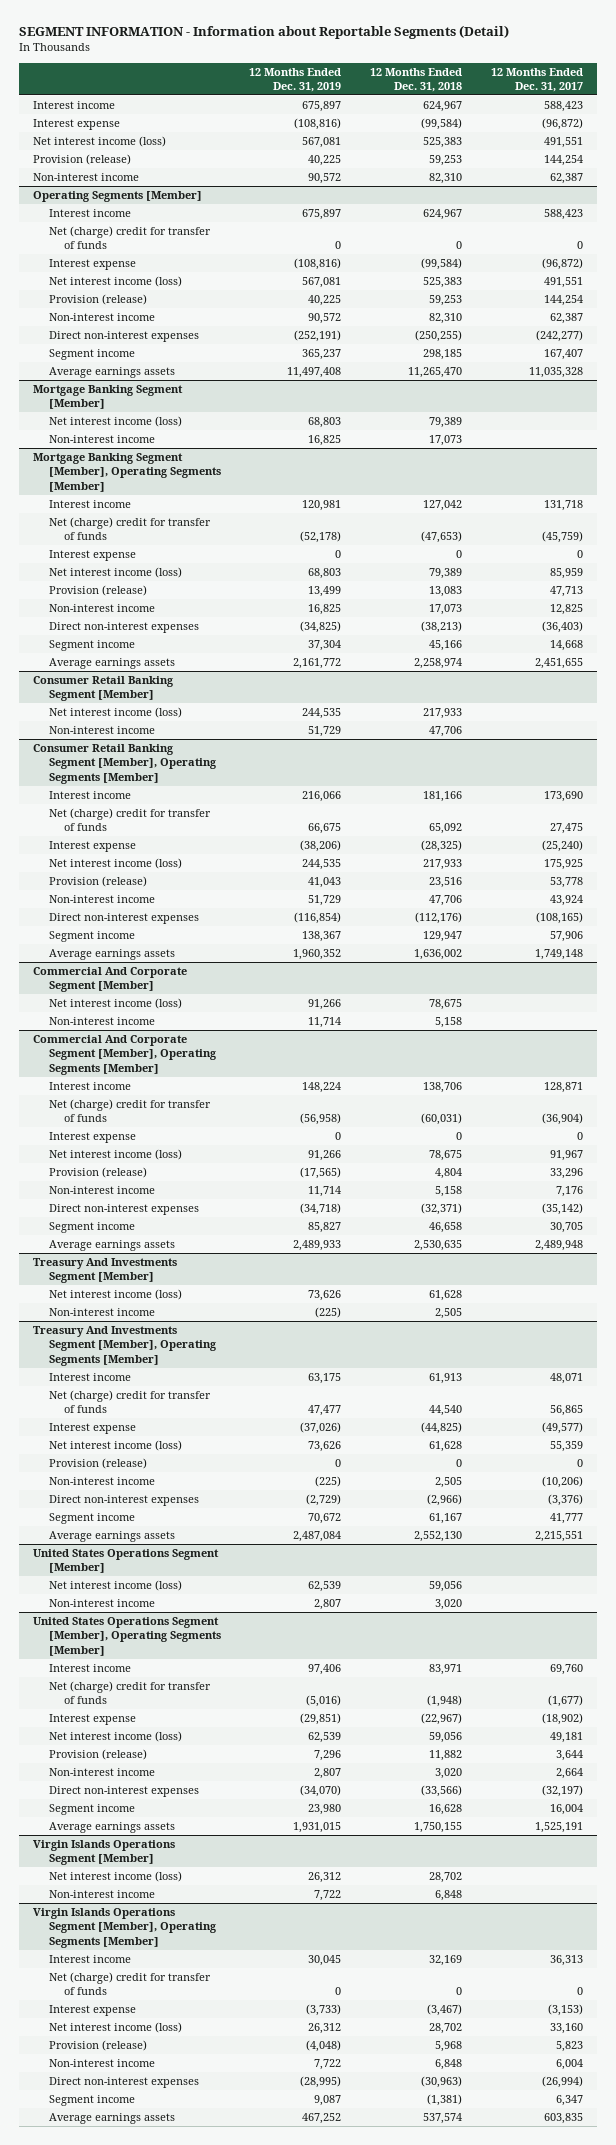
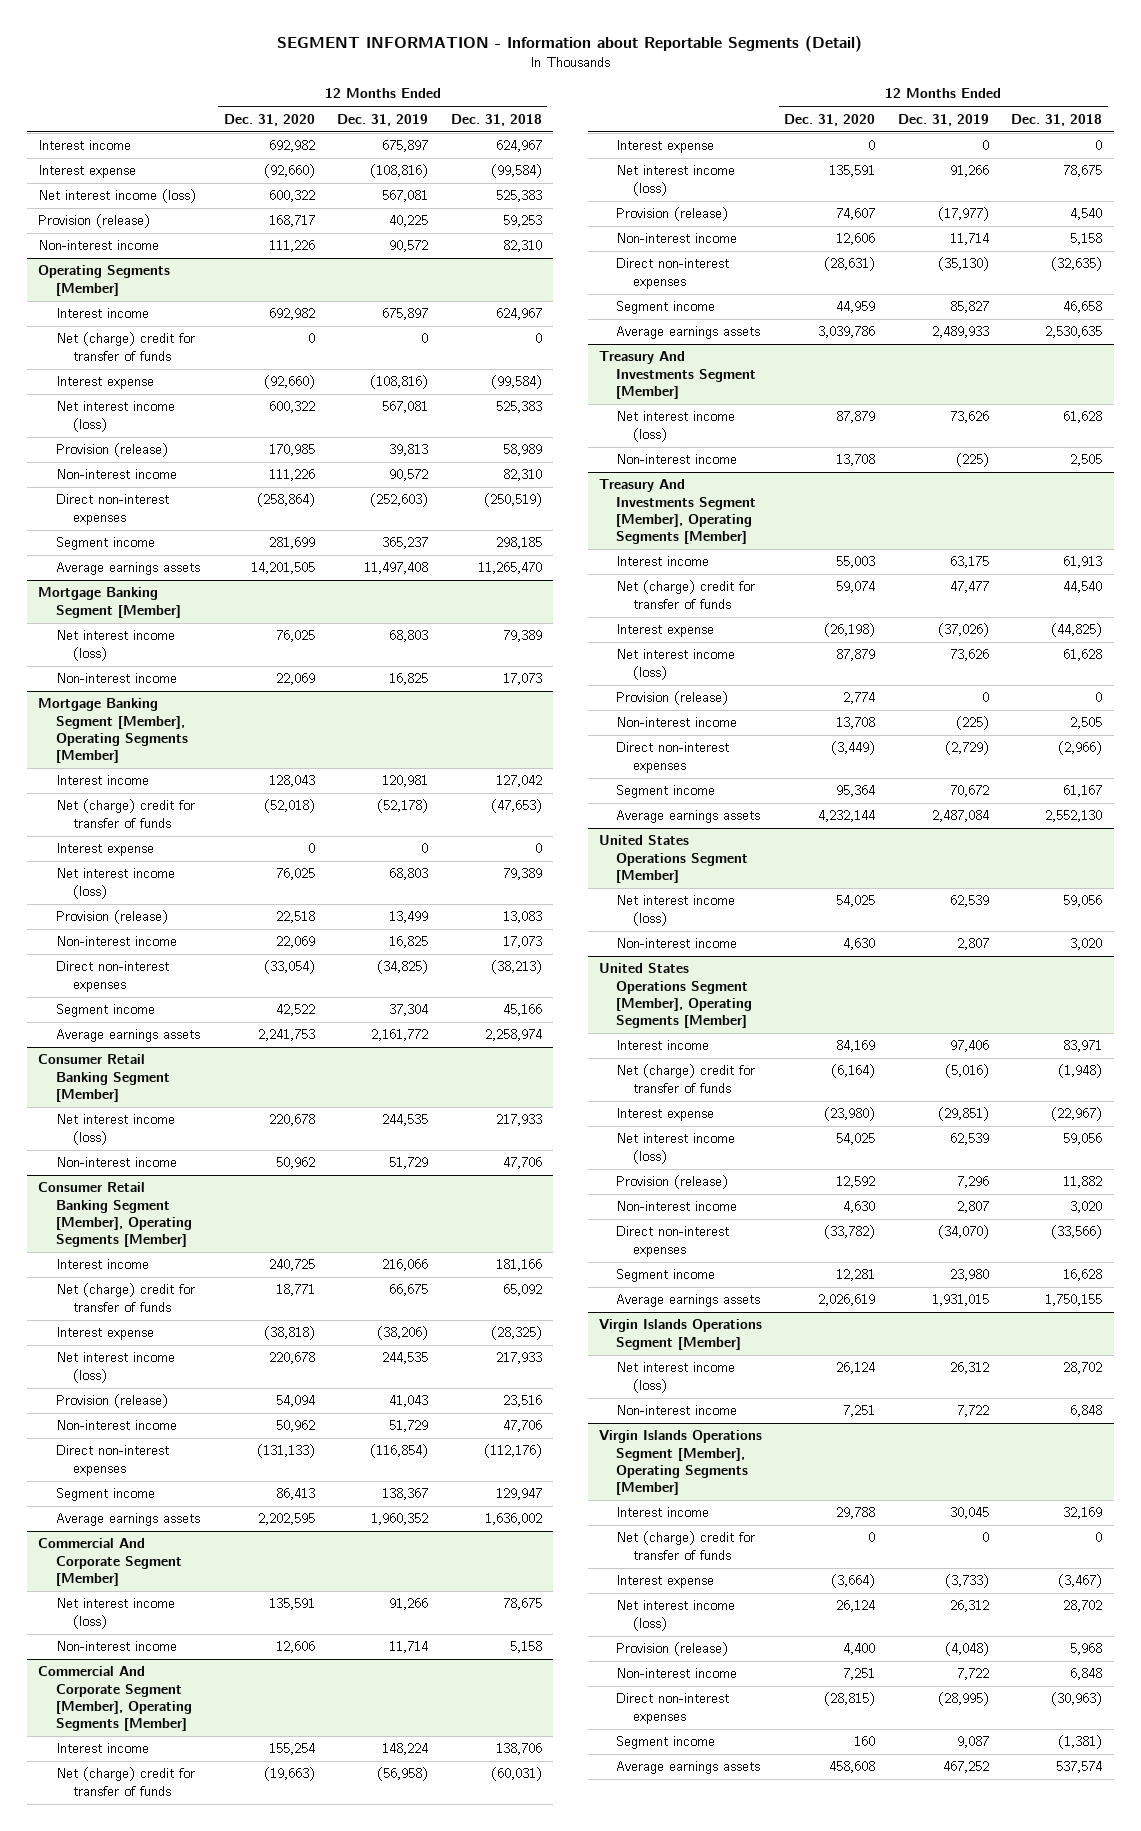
[490,67,583,92] 12 Months Ended Dec. 31, 2017 -> none
none -> [223,113,315,126] Dec. 31, 2020
[308,295,342,307] 40,225 -> [389,444,429,457] 39,813
[429,295,463,307] 59,253 -> [502,444,542,457] 58,989
[294,330,342,343] (252,191) -> [370,493,429,508] (252,603)
[415,330,463,343] (250,255) -> [483,493,542,508] (250,519)
[300,1167,342,1180] (17,565) -> [937,207,989,222] (17,977)
[435,1168,463,1180] 4,804 -> [1070,208,1103,221] 4,540
[300,1203,342,1216] (34,718) -> [937,257,989,272] (35,130)
[421,1203,463,1216] (32,371) -> [1051,257,1103,272] (32,635)

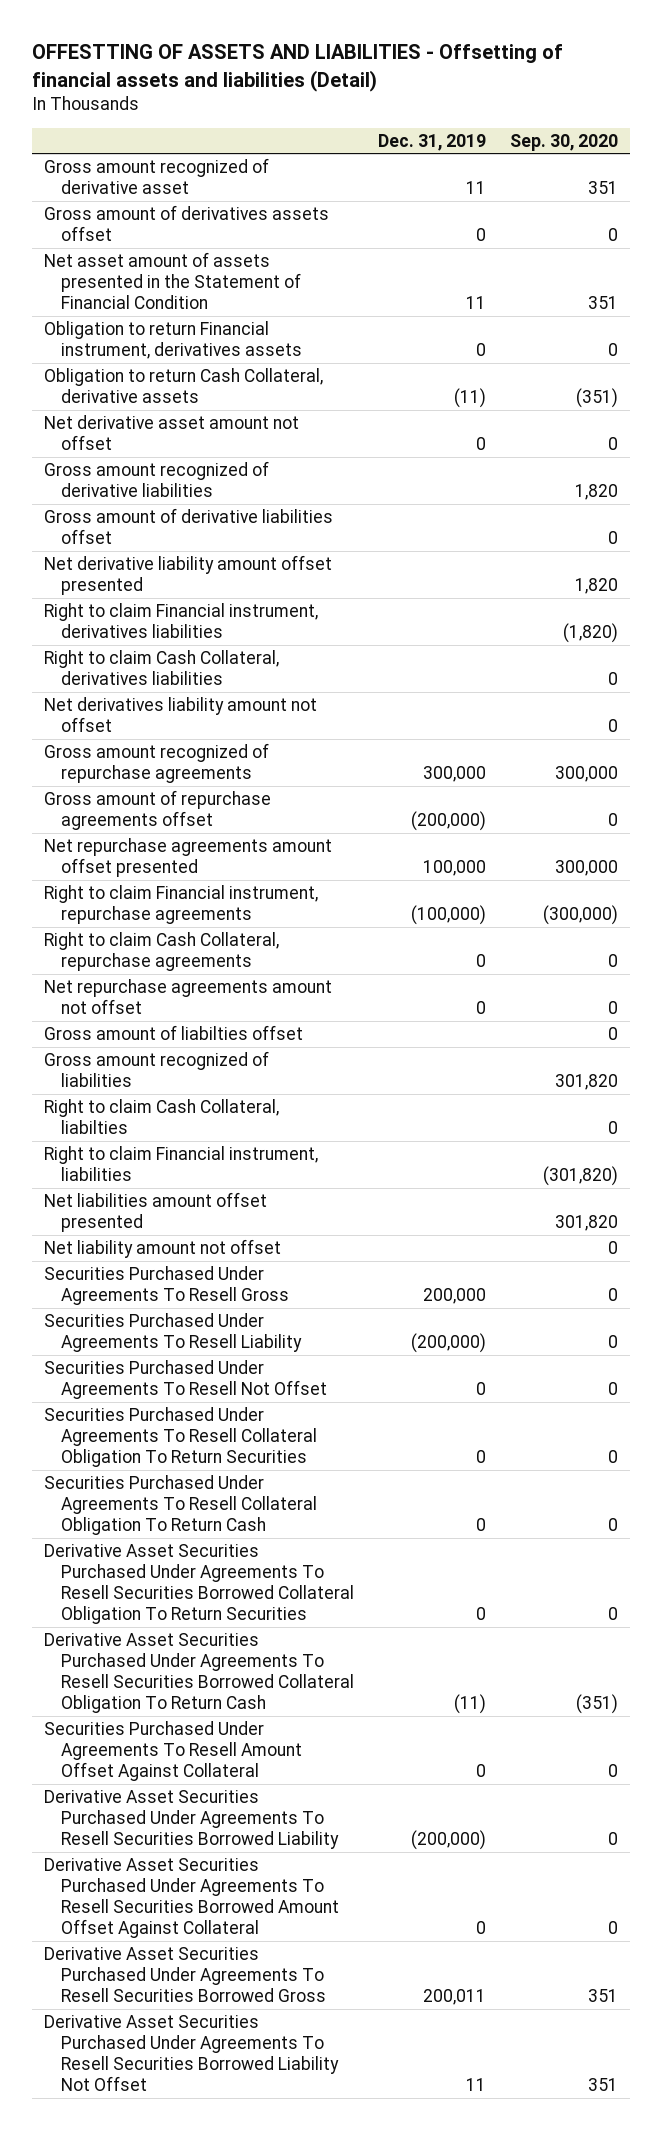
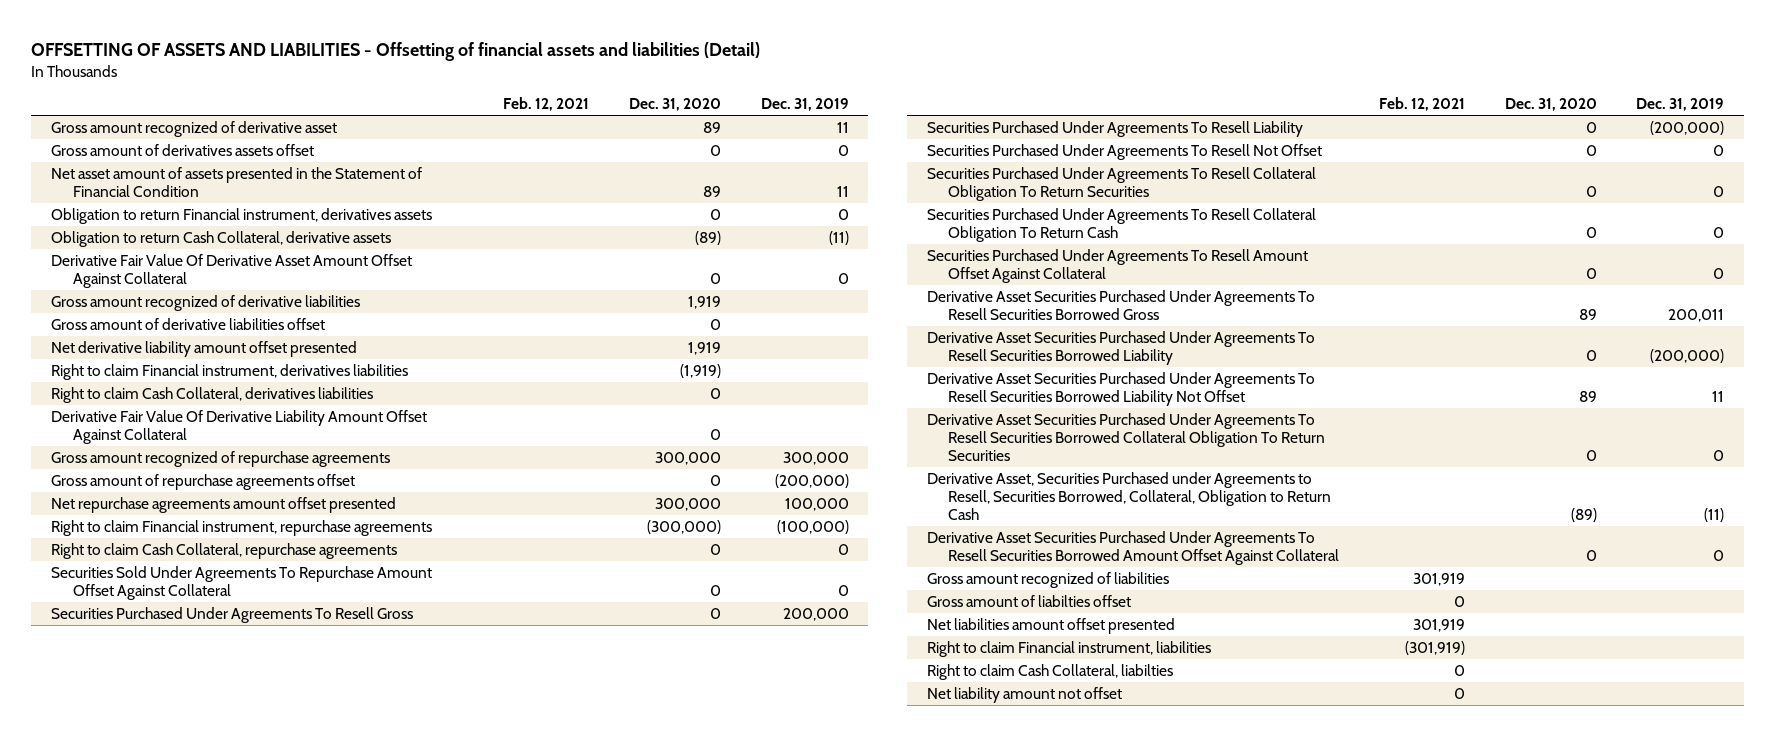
[32,44,564,92] OFFESTTING OF ASSETS AND LIABILITIES - Offsetting of financial assets and liabilities (Detail) -> [31,41,761,61] OFFSETTING OF ASSETS AND LIABILITIES - Offsetting of financial assets and liabilities (Detail)
[509,133,618,151] Sep. 30, 2020 -> none
none -> [503,97,590,112] Feb. 12, 2021
none -> [628,98,721,112] Dec. 31, 2020
[43,415,299,451] Net derivative asset amount not offset -> [51,253,413,288] Derivative Fair Value Of Derivative Asset Amount Offset Against Collateral
[43,697,317,733] Net derivatives liability amount not offset -> [51,409,428,444] Derivative Fair Value Of Derivative Liability Amount Offset Against Collateral
[43,979,332,1015] Net repurchase agreements amount not offset -> [51,565,433,600] Securities Sold Under Agreements To Repurchase Amount Offset Against Collateral
[43,1633,355,1713] Derivative Asset Securities Purchased Under Agreements To Resell Securities Borrowed Collateral Obligation To Return Cash -> none
[43,1790,340,1849] Derivative Asset Securities Purchased Under Agreements To Resell Securities Borrowed Liability -> [927,330,1316,365] Derivative Asset Securities Purchased Under Agreements To Resell Securities Borrowed Liability
[43,1544,355,1624] Derivative Asset Securities Purchased Under Agreements To Resell Securities Borrowed Collateral Obligation To Return Securities -> [927,412,1326,462] Derivative Asset Securities Purchased Under Agreements To Resell Securities Borrowed Collateral Obligation To Return Securities
none -> [927,471,1332,521] Derivative Asset, Securities Purchased under Agreements to Resell, Securities Borrowed, Collateral, Obligation to Return Cash
[43,1858,340,1938] Derivative Asset Securities Purchased Under Agreements To Resell Securities Borrowed Amount Offset Against Collateral -> [927,530,1340,565] Derivative Asset Securities Purchased Under Agreements To Resell Securities Borrowed Amount Offset Against Collateral
[43,1051,269,1088] Gross amount recognized of liabilities -> [927,571,1170,588] Gross amount recognized of liabilities
[43,1025,303,1041] Gross amount of liabilties offset -> [927,594,1132,607] Gross amount of liabilties offset
[43,1192,267,1233] Net liabilities amount offset presented -> [927,617,1176,634] Net liabilities amount offset presented
[43,1146,318,1182] Right to claim Financial instrument, liabilities -> [927,640,1212,657] Right to claim Financial instrument, liabilities
[43,1099,279,1135] Right to claim Cash Collateral, liabilties -> [927,663,1174,680] Right to claim Cash Collateral, liabilties
[43,1239,281,1259] Net liability amount not offset -> [927,686,1123,703] Net liability amount not offset

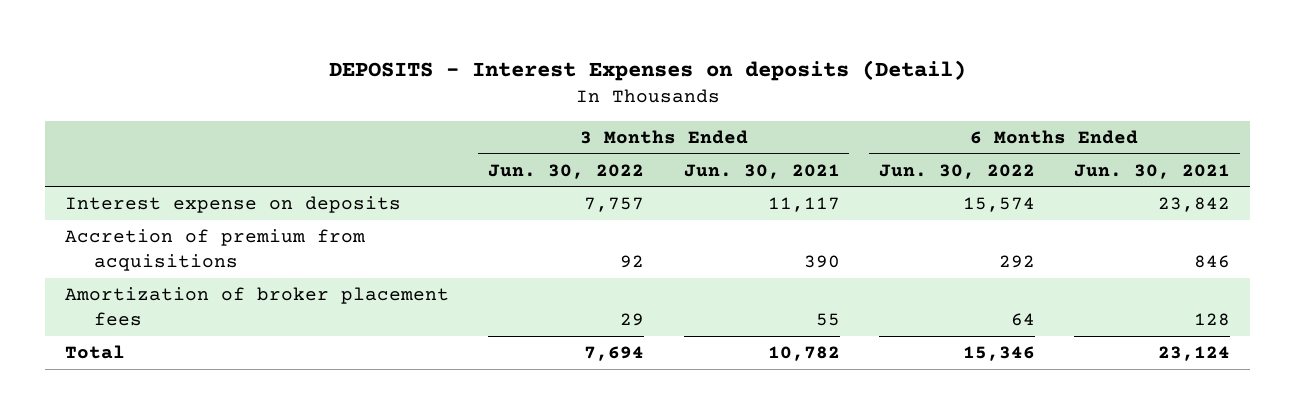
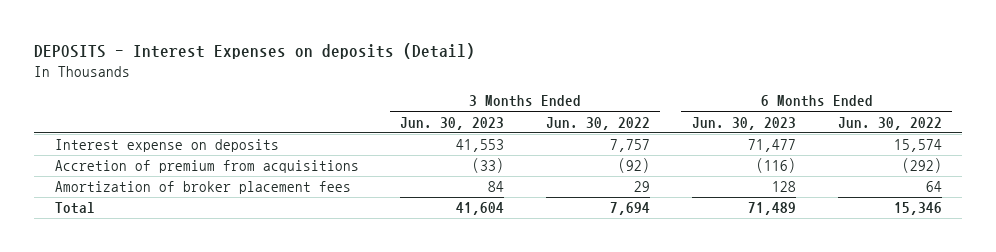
[683,163,840,179] Jun. 30, 2021 -> none
[1073,163,1230,179] Jun. 30, 2021 -> none
none -> [400,116,505,130] Jun. 30, 2023
none -> [691,116,796,130] Jun. 30, 2023
[620,254,645,268] 92 -> [618,158,651,174] (92)
[998,254,1035,268] 292 -> [901,158,942,174] (292)

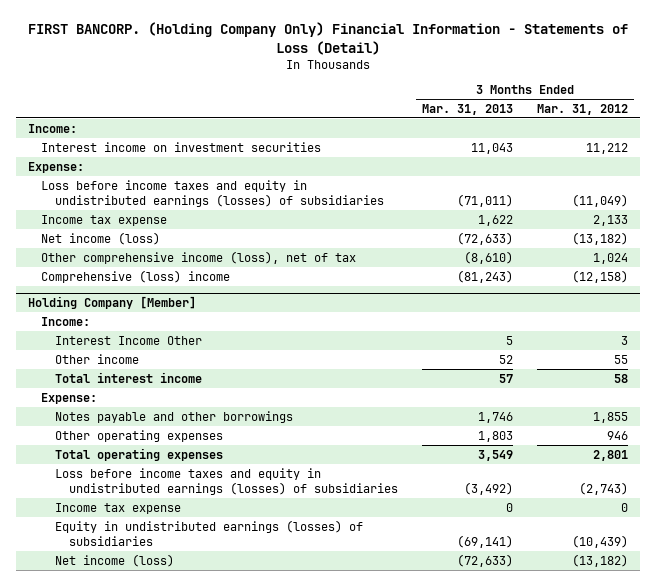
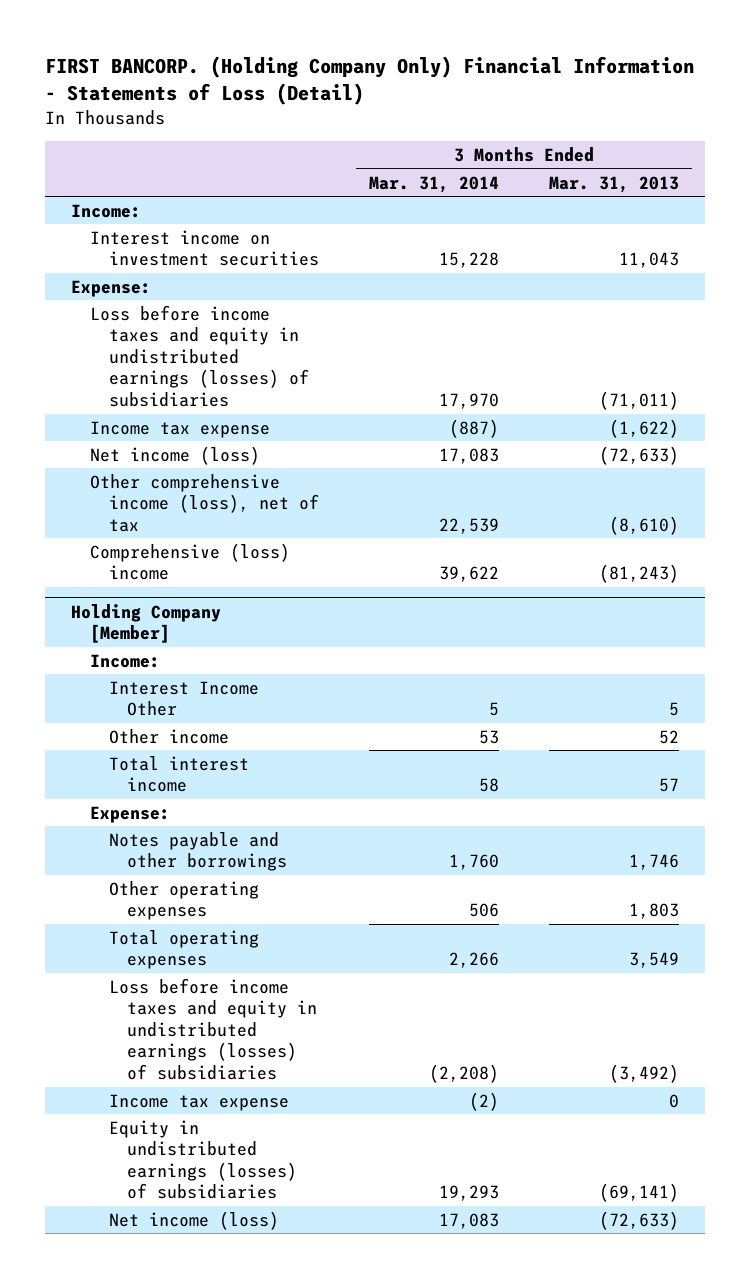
[536,103,628,115] Mar. 31, 2012 -> none
none -> [368,175,499,193] Mar. 31, 2014
[477,214,513,226] 1,622 -> [609,418,680,438] (1,622)

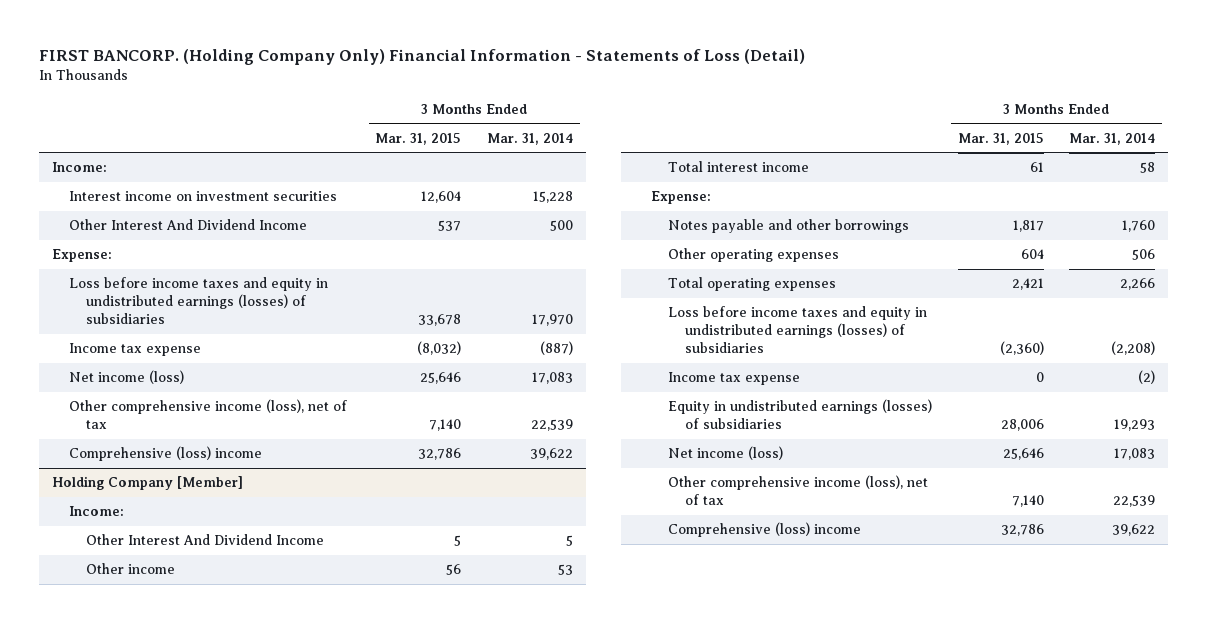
[549,175,680,193] Mar. 31, 2013 -> none
none -> [375,132,462,145] Mar. 31, 2015
none -> [68,219,307,231] Other Interest And Dividend Income
[108,680,259,717] Interest Income Other -> [85,534,324,546] Other Interest And Dividend Income
none -> [668,475,929,506] Other comprehensive income (loss), net of tax
none -> [668,522,862,538] Comprehensive (loss) income

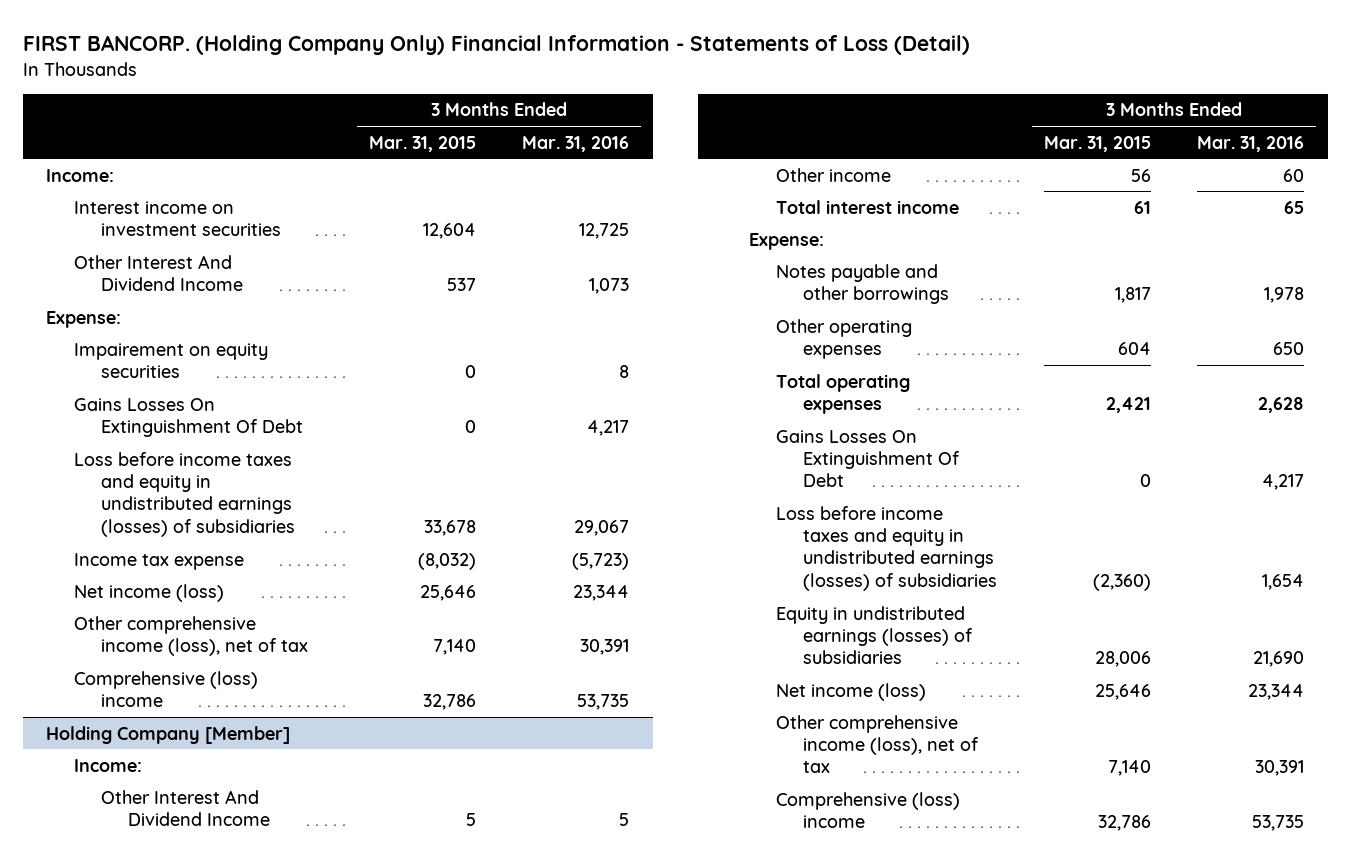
[487,132,574,145] Mar. 31, 2014 -> none
none -> [522,135,630,152] Mar. 31, 2016
none -> [73,342,268,379] Impairement on equity securities
none -> [73,397,303,438] Gains Losses On Extinguishment Of Debt
none -> [775,429,961,488] Gains Losses On Extinguishment Of Debt
[668,372,801,386] Income tax expense -> none

